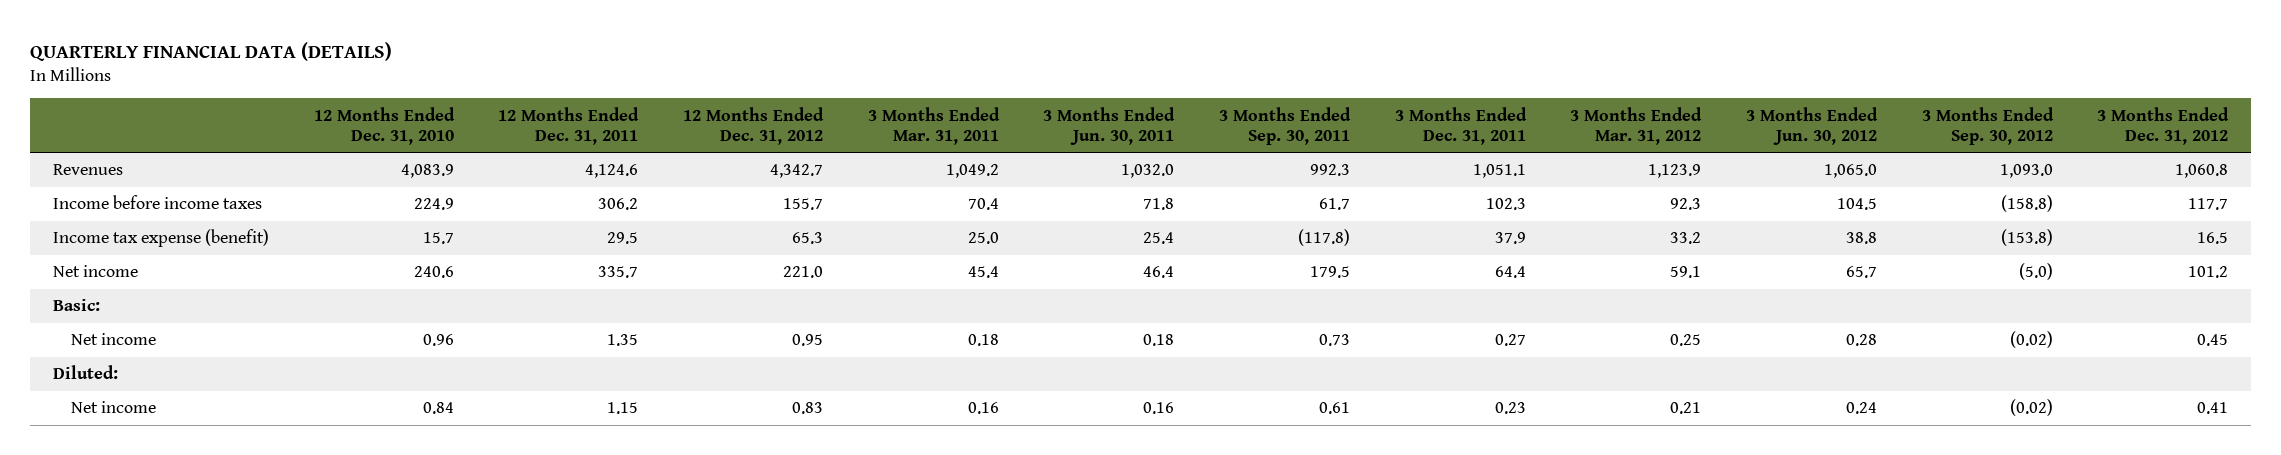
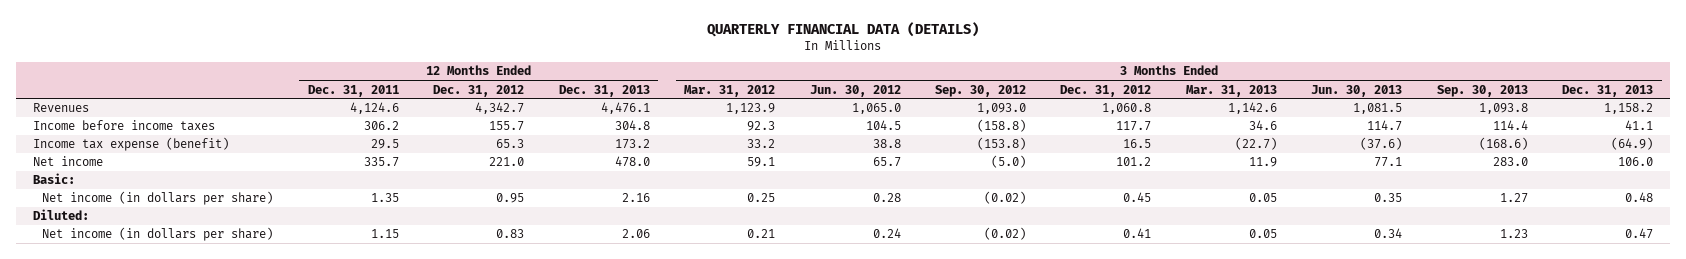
[313,106,455,145] 12 Months Ended Dec. 31, 2010 -> none
[867,106,1000,145] 3 Months Ended Mar. 31, 2011 -> none
[1043,106,1176,145] 3 Months Ended Jun. 30, 2011 -> none
[1218,106,1351,145] 3 Months Ended Sep. 30, 2011 -> none
[1394,106,1527,145] 3 Months Ended Dec. 31, 2011 -> none
none -> [558,84,650,97] Dec. 31, 2013
none -> [1185,84,1277,97] Mar. 31, 2013
none -> [1311,84,1403,97] Jun. 30, 2013
none -> [1436,84,1528,97] Sep. 30, 2013
none -> [1562,84,1654,97] Dec. 31, 2013
[70,333,156,346] Net income -> [42,191,274,206] Net income (in dollars per share)
[70,401,156,414] Net income -> [42,227,274,242] Net income (in dollars per share)

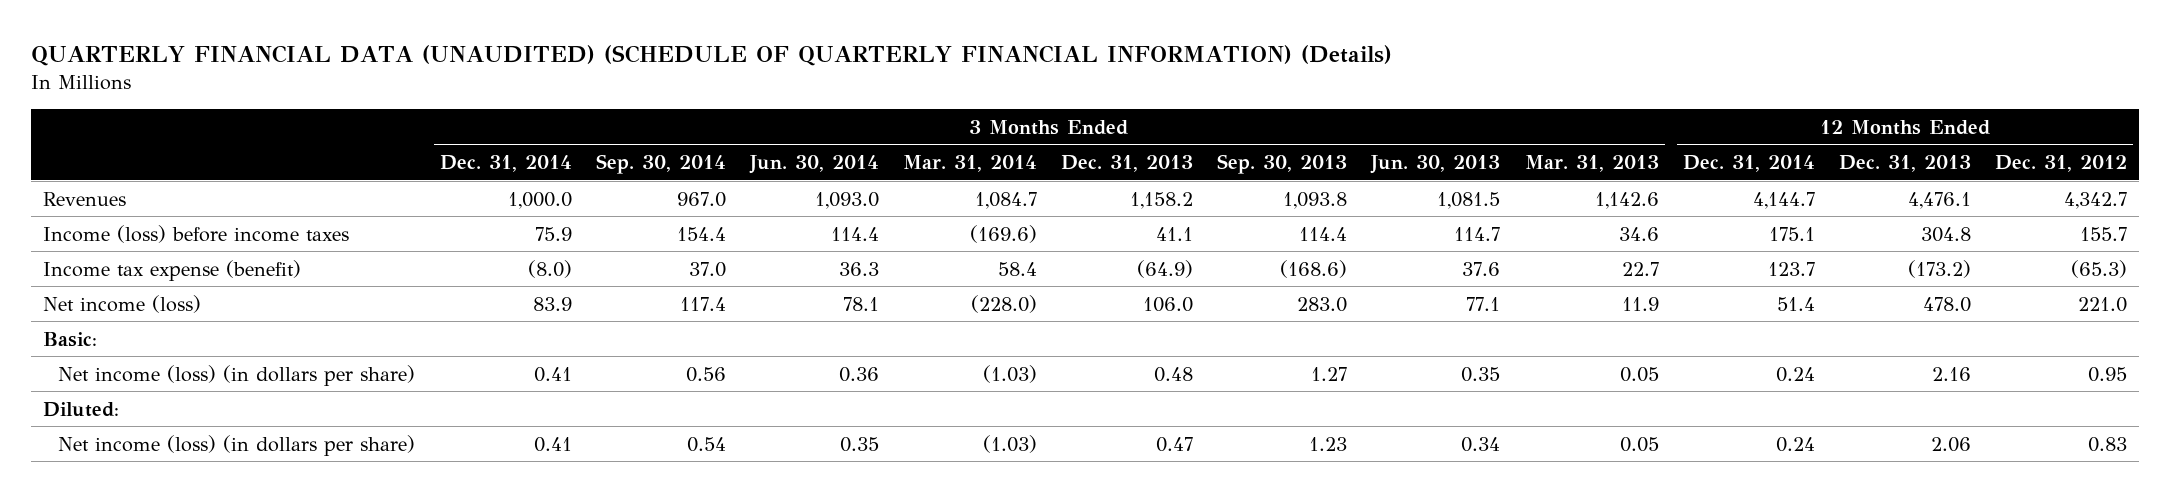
[706,22,979,38] QUARTERLY FINANCIAL DATA (DETAILS) -> [31,45,1393,67] QUARTERLY FINANCIAL DATA (UNAUDITED) (SCHEDULE OF QUARTERLY FINANCIAL INFORMATION) (Details)
[307,84,399,97] Dec. 31, 2011 -> none
[684,84,776,97] Mar. 31, 2012 -> none
[809,84,901,97] Jun. 30, 2012 -> none
[935,84,1027,97] Sep. 30, 2012 -> none
[1060,84,1152,97] Dec. 31, 2012 -> none
none -> [439,155,572,173] Dec. 31, 2014
none -> [595,154,726,175] Sep. 30, 2014
none -> [748,155,879,175] Jun. 30, 2014
none -> [903,155,1038,173] Mar. 31, 2014
none -> [1682,155,1815,173] Dec. 31, 2014
[32,120,215,132] Income before income taxes -> [43,224,350,243] Income (loss) before income taxes
[496,139,525,149] 65.3 -> [2071,259,2128,278] (65.3)
[614,139,650,150] 173.2 -> [1907,259,1971,278] (173.2)
[1234,137,1277,151] (22.7) -> [1621,261,1659,276] 22.7
[1360,137,1403,151] (37.6) -> [1462,261,1501,276] 37.6
[32,156,103,167] Net income -> [43,294,202,313] Net income (loss)
[42,191,274,206] Net income (in dollars per share) -> [58,364,416,386] Net income (loss) (in dollars per share)
[42,227,274,242] Net income (in dollars per share) -> [58,434,416,456] Net income (loss) (in dollars per share)

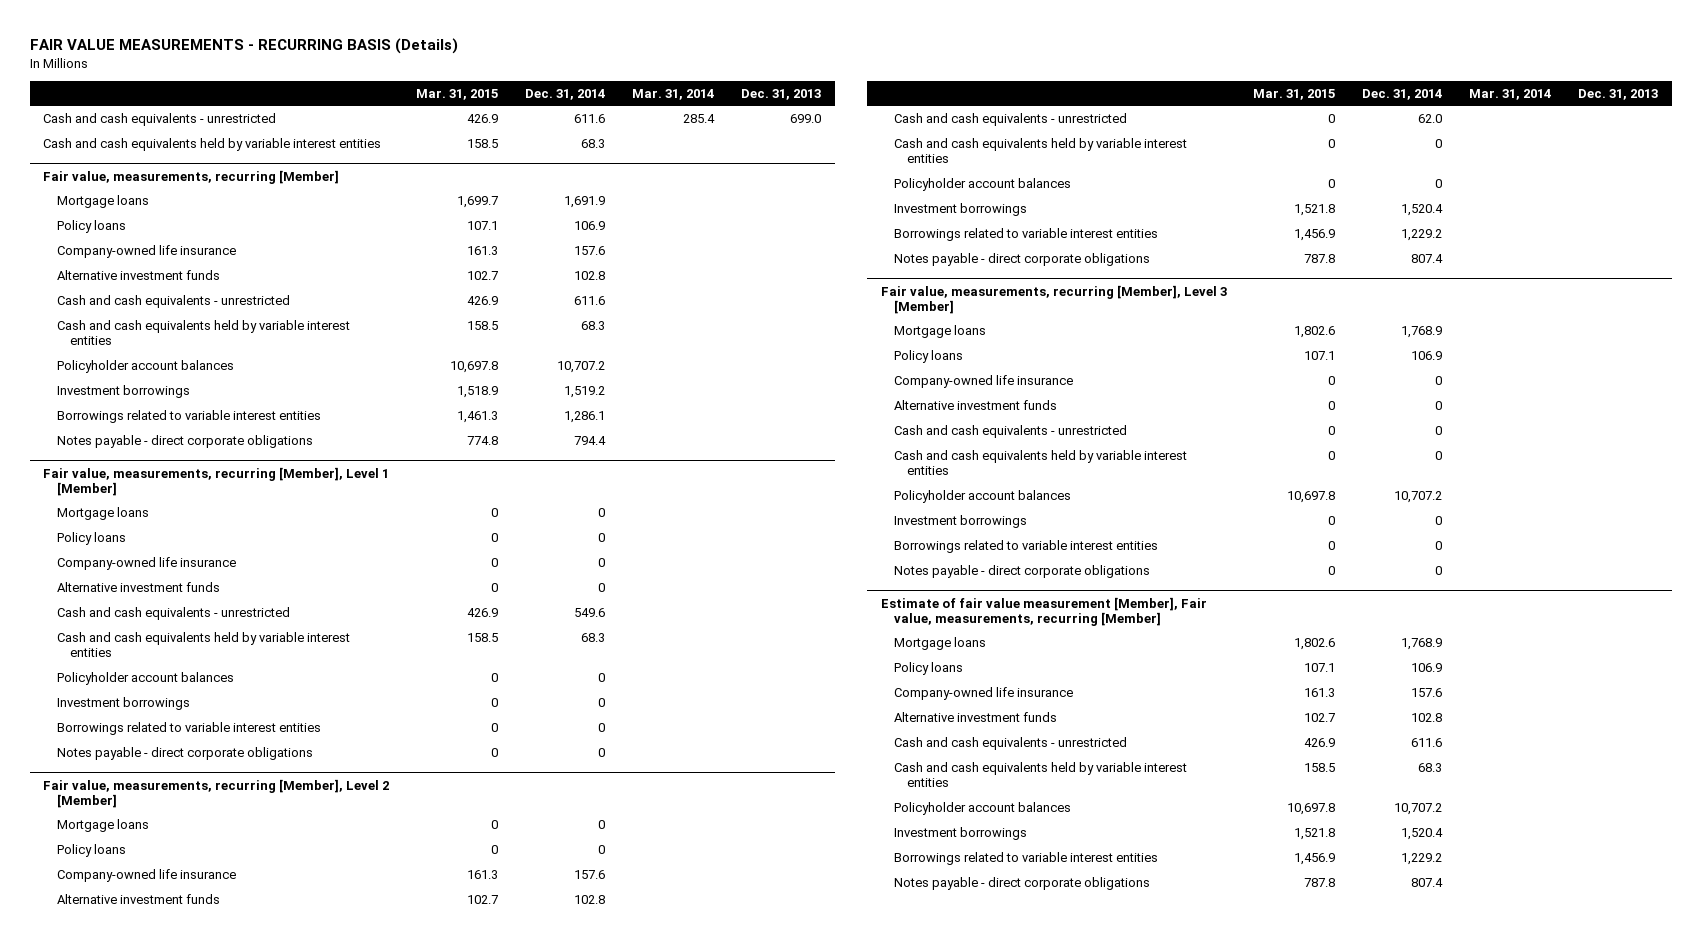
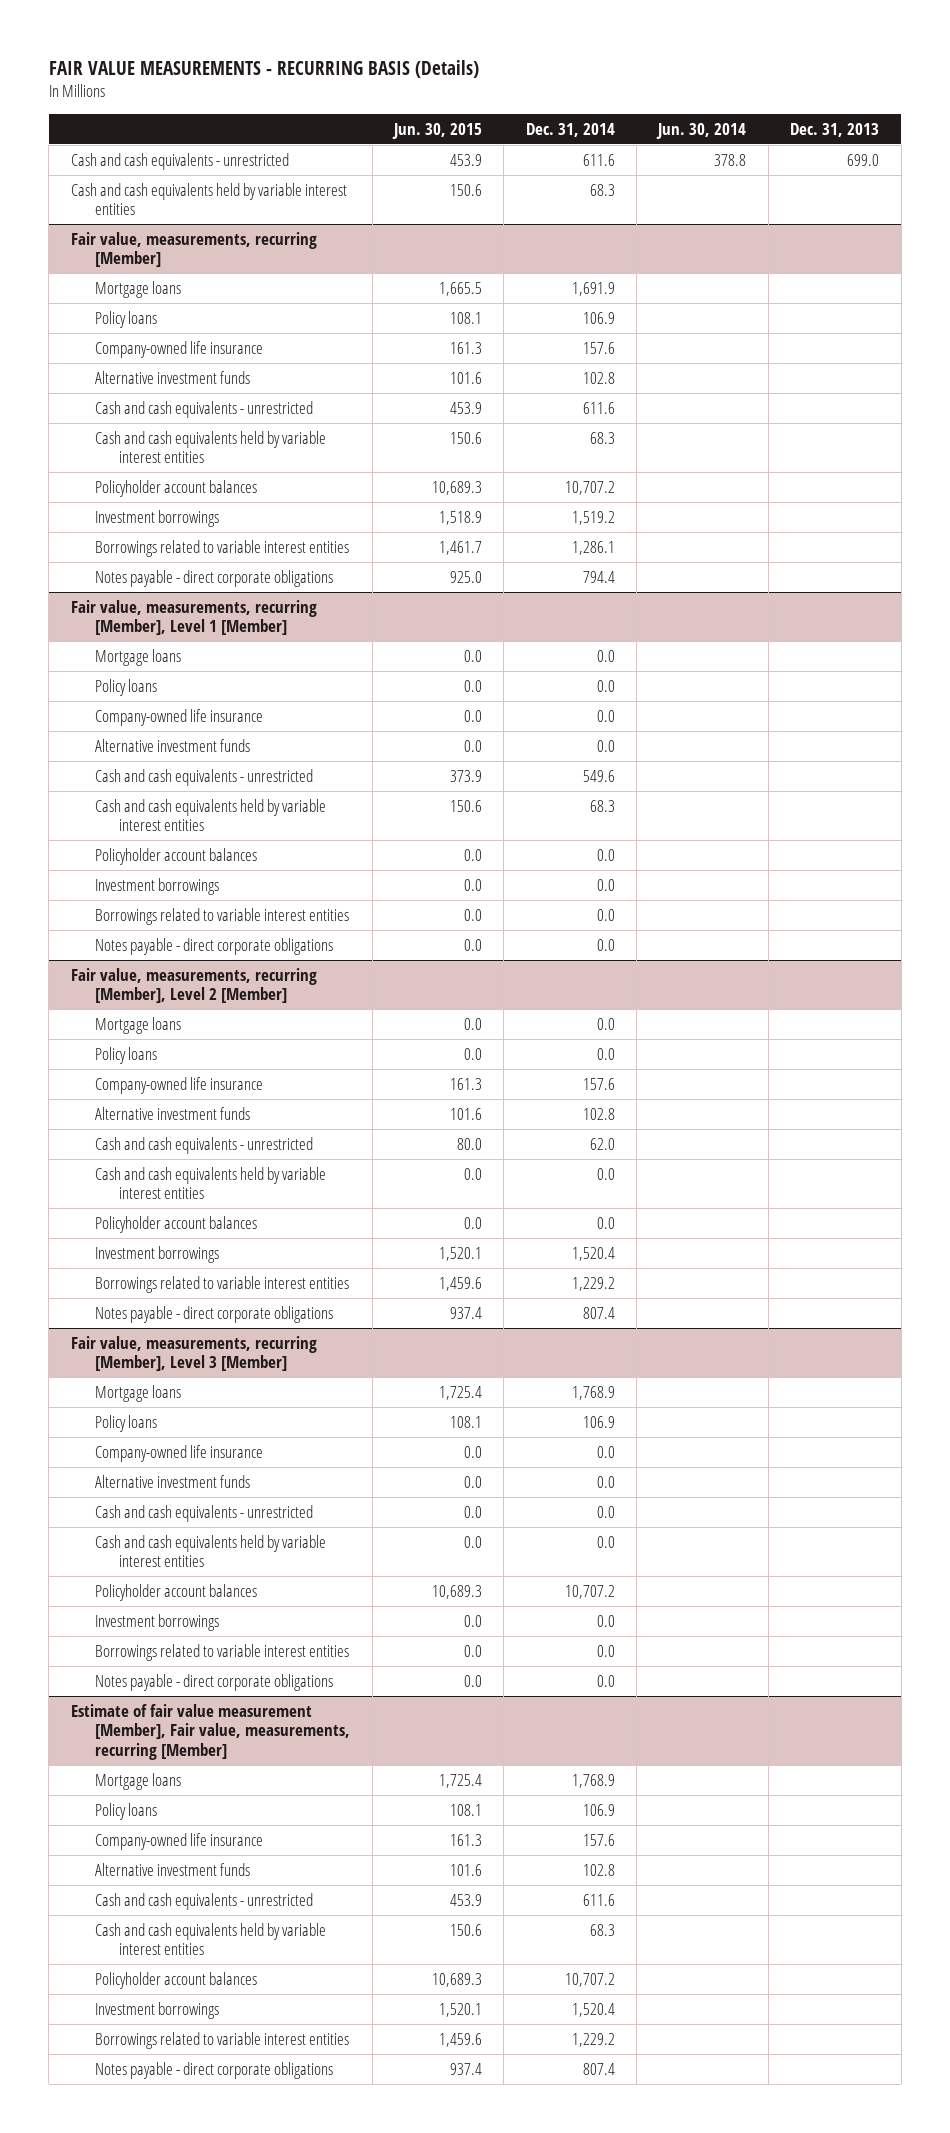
[416,88,499,100] Mar. 31, 2015 -> none
[632,88,715,100] Mar. 31, 2014 -> none
none -> [391,122,482,139] Jun. 30, 2015
none -> [656,122,747,139] Jun. 30, 2014
[598,508,606,518] 0 -> [596,649,615,662] 0.0
[598,533,606,543] 0 -> [596,679,615,692] 0.0
[598,558,606,568] 0 -> [596,709,615,722] 0.0
[598,583,606,593] 0 -> [596,739,615,752] 0.0
[598,673,606,683] 0 -> [596,848,615,861] 0.0
[598,698,606,708] 0 -> [596,878,615,891] 0.0
[598,723,606,733] 0 -> [596,908,615,921] 0.0
[598,748,606,758] 0 -> [596,938,615,951] 0.0
[598,820,606,830] 0 -> [596,1017,615,1030] 0.0
[598,845,606,855] 0 -> [596,1047,615,1060] 0.0
[1435,139,1443,149] 0 -> [596,1167,615,1180] 0.0
[1435,179,1443,189] 0 -> [596,1216,615,1229] 0.0
[1435,376,1443,386] 0 -> [596,1445,615,1458] 0.0
[1435,401,1443,411] 0 -> [596,1475,615,1488] 0.0
[1435,426,1443,436] 0 -> [596,1505,615,1518] 0.0
[1435,451,1443,461] 0 -> [596,1535,615,1548] 0.0
[1435,516,1443,526] 0 -> [596,1614,615,1627] 0.0
[1435,541,1443,551] 0 -> [596,1644,615,1657] 0.0
[1435,566,1443,576] 0 -> [596,1674,615,1687] 0.0

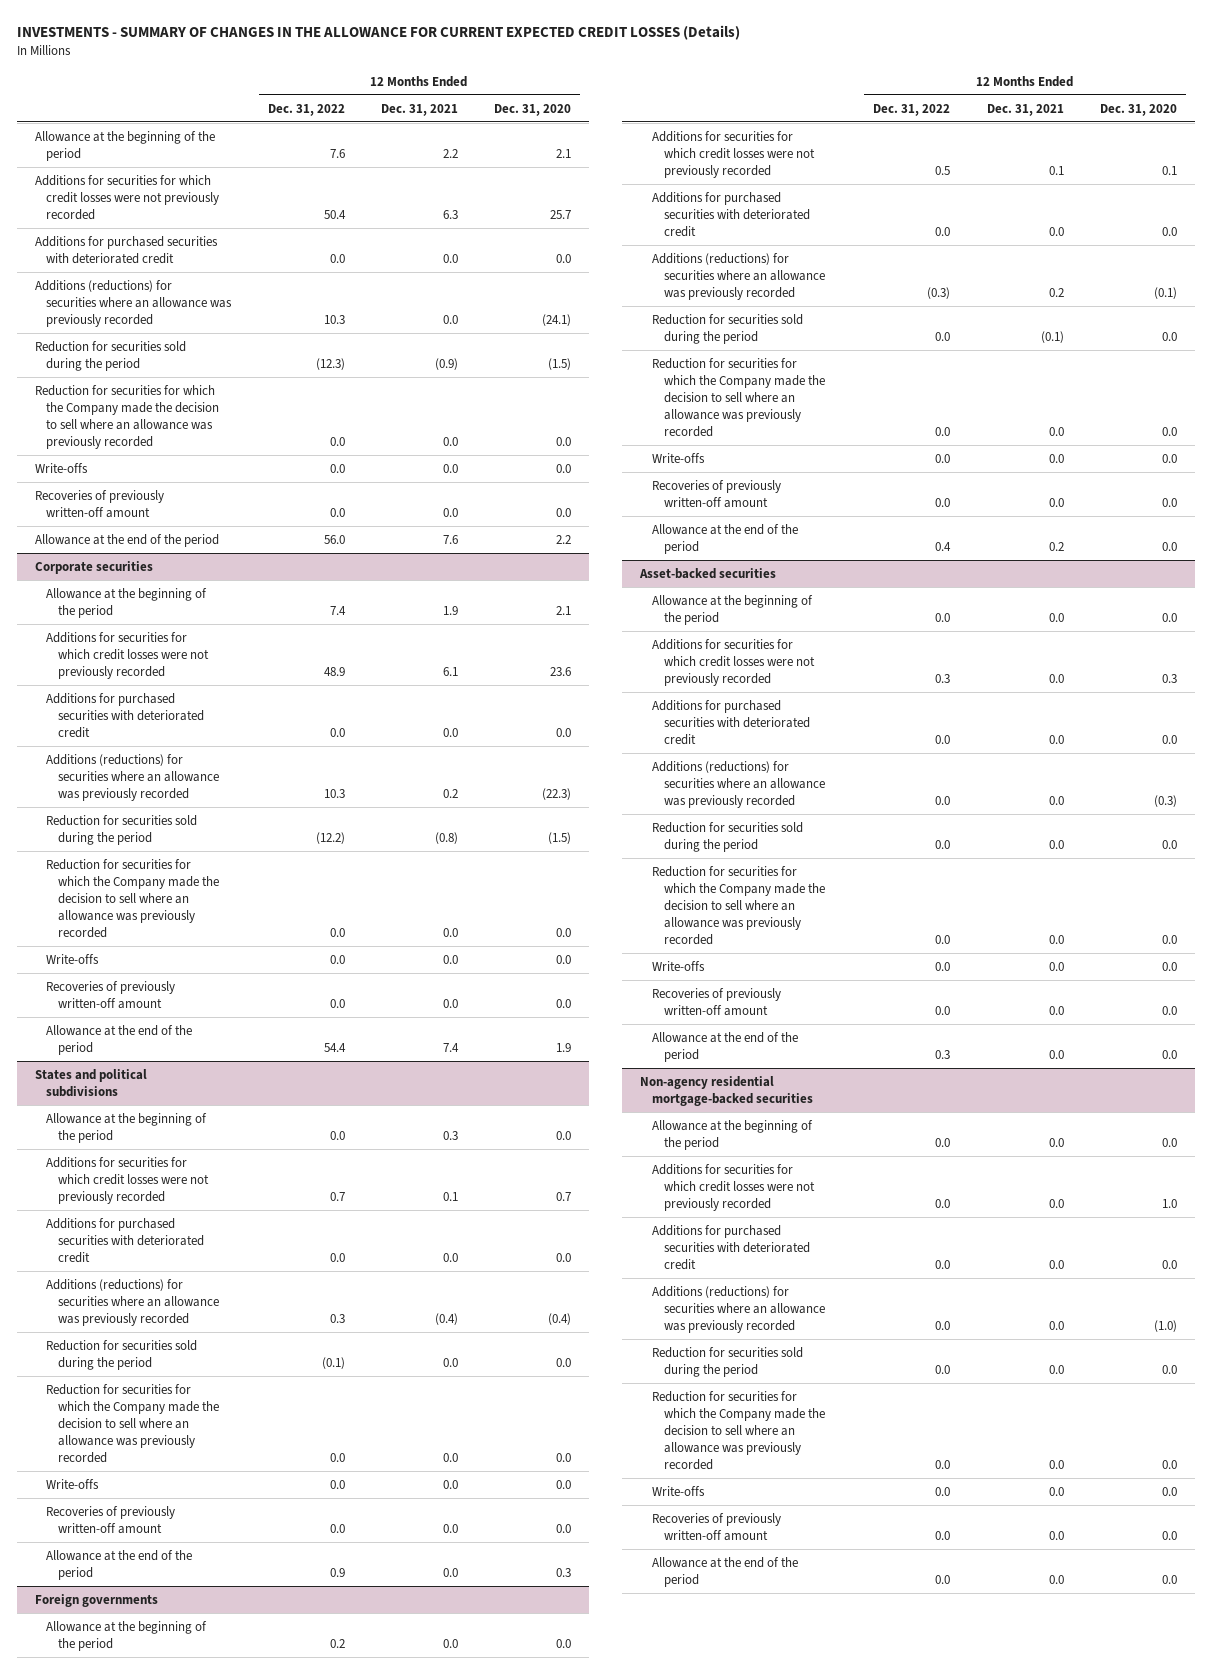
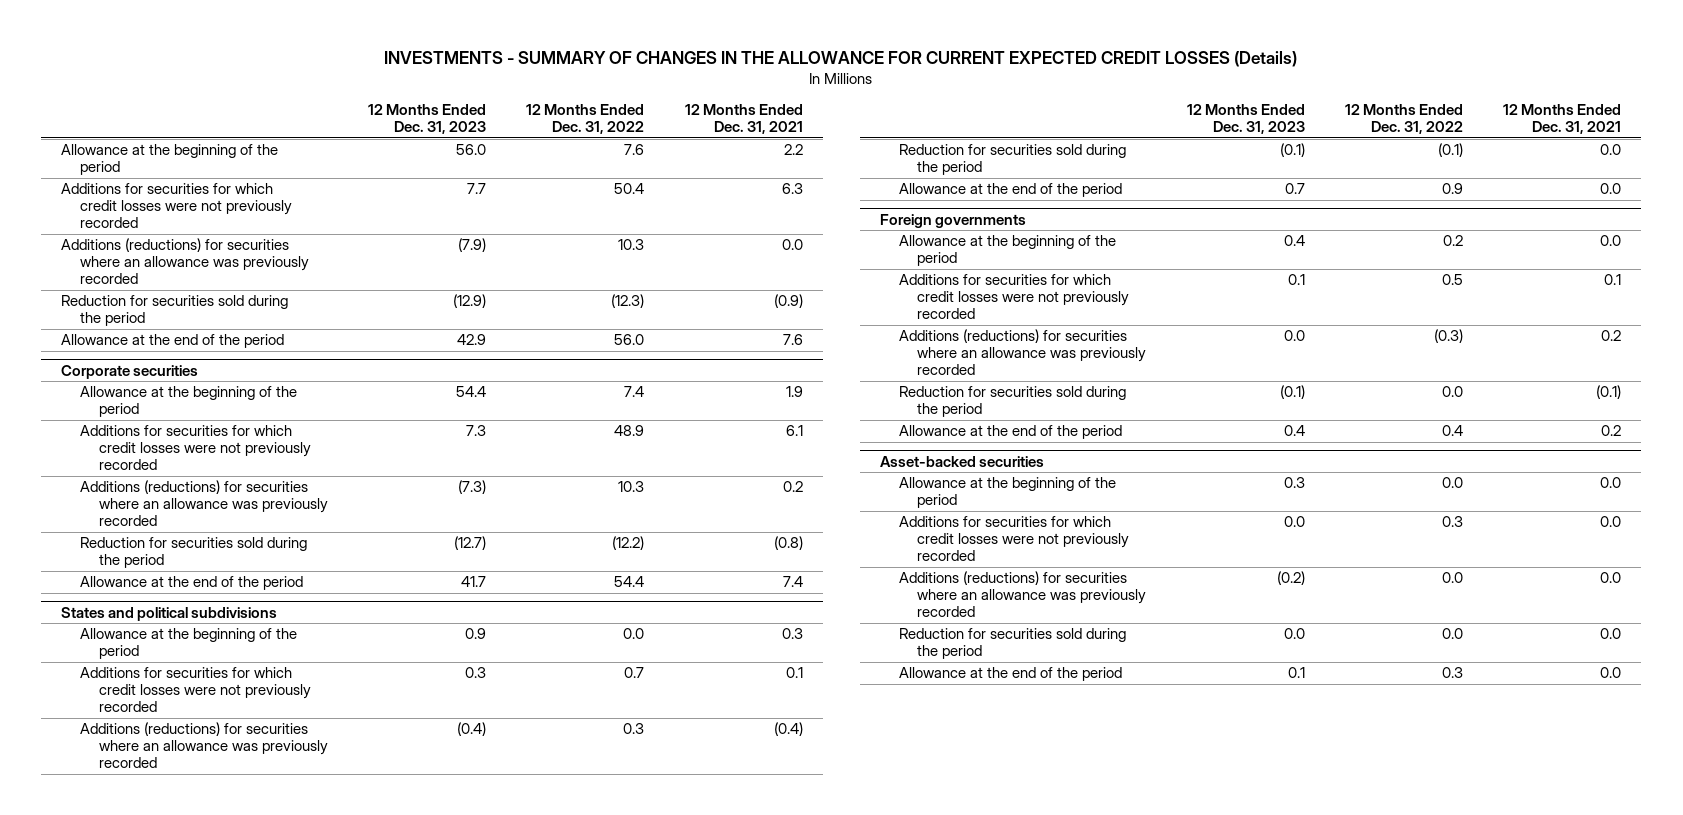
[494,103,572,116] Dec. 31, 2020 -> none
none -> [367,104,486,135] 12 Months Ended Dec. 31, 2023
[34,235,218,264] Additions for purchased securities with deteriorated credit -> none
[34,384,220,450] Reduction for securities for which the Company made the decision to sell where an allowance was previously recorded -> none
[34,462,88,473] Write-offs -> none
[34,489,164,518] Recoveries of previously written-off amount -> none
[46,692,205,739] Additions for purchased securities with deteriorated credit -> none
[46,858,220,939] Reduction for securities for which the Company made the decision to sell where an allowance was previously recorded -> none
[46,953,100,964] Write-offs -> none
[46,980,176,1009] Recoveries of previously written-off amount -> none
[46,1217,205,1264] Additions for purchased securities with deteriorated credit -> none
[46,1383,220,1464] Reduction for securities for which the Company made the decision to sell where an allowance was previously recorded -> none
[46,1478,100,1489] Write-offs -> none
[46,1505,176,1534] Recoveries of previously written-off amount -> none
[652,191,811,238] Additions for purchased securities with deteriorated credit -> none
[652,357,826,438] Reduction for securities for which the Company made the decision to sell where an allowance was previously recorded -> none
[652,452,706,463] Write-offs -> none
[652,479,782,508] Recoveries of previously written-off amount -> none
[652,699,811,746] Additions for purchased securities with deteriorated credit -> none
[652,865,826,946] Reduction for securities for which the Company made the decision to sell where an allowance was previously recorded -> none
[652,960,706,971] Write-offs -> none
[652,987,782,1016] Recoveries of previously written-off amount -> none
[640,1075,814,1106] Non-agency residential mortgage-backed securities -> none
[652,1119,814,1150] Allowance at the beginning of the period -> none
[652,1163,816,1212] Additions for securities for which credit losses were not previously recorded -> none
[652,1224,811,1271] Additions for purchased securities with deteriorated credit -> none
[652,1285,826,1334] Additions (reductions) for securities where an allowance was previously recorded -> none
[652,1346,804,1377] Reduction for securities sold during the period -> none
[652,1390,826,1471] Reduction for securities for which the Company made the decision to sell where an allowance was previously recorded -> none
[652,1485,706,1496] Write-offs -> none
[652,1512,782,1541] Recoveries of previously written-off amount -> none
[652,1556,799,1587] Allowance at the end of the period -> none

